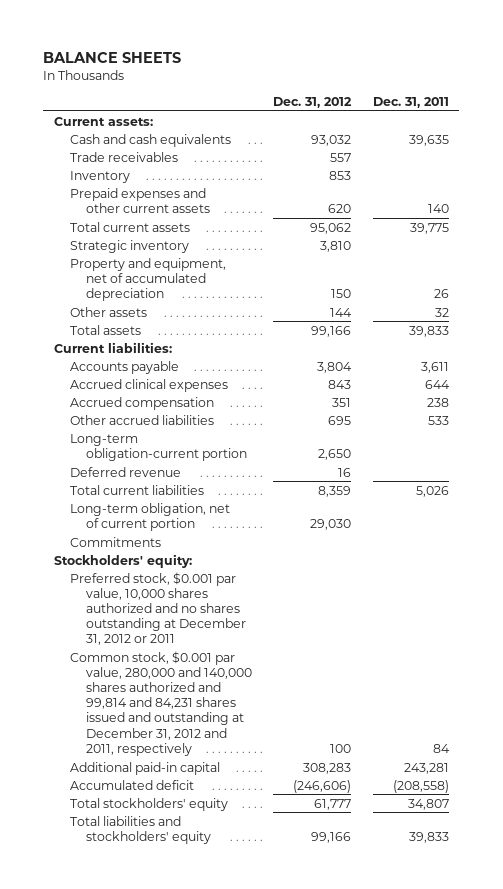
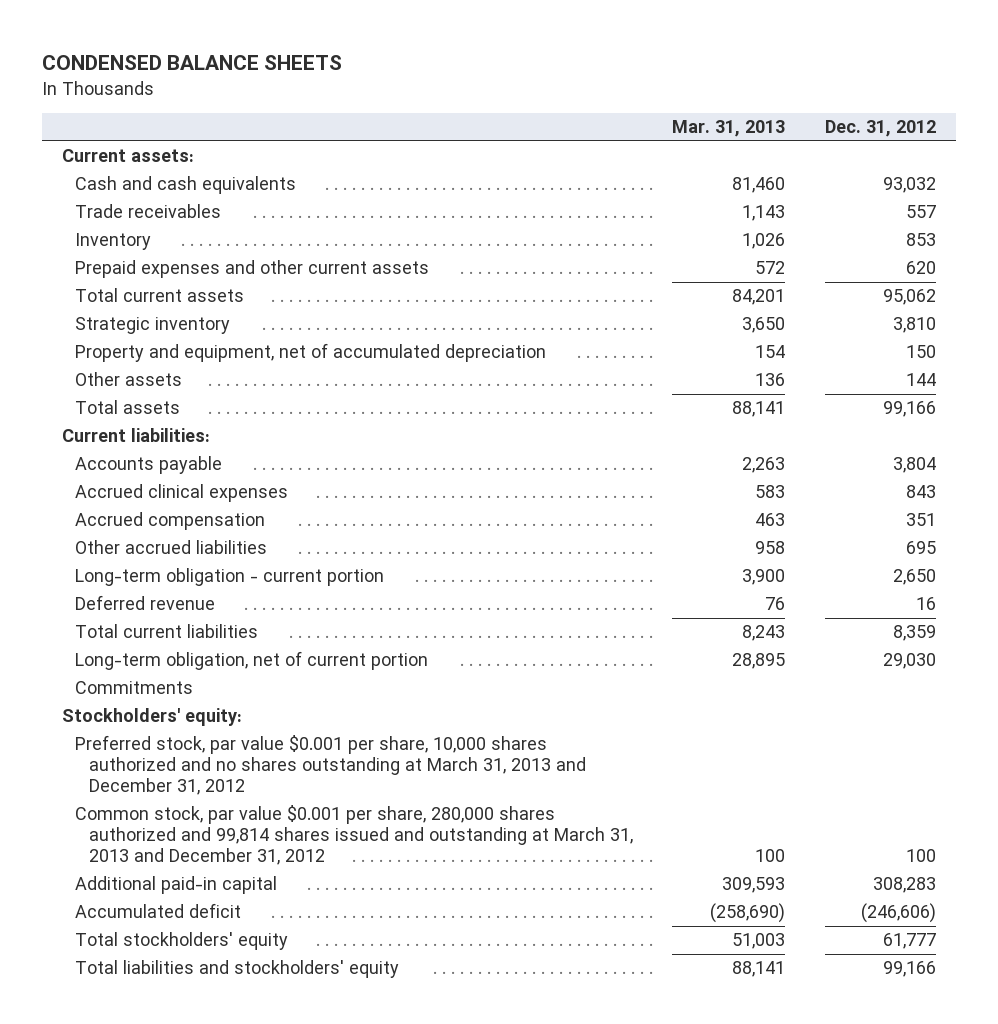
[43,51,182,63] BALANCE SHEETS -> [42,55,343,71] CONDENSED BALANCE SHEETS
[372,96,449,108] Dec. 31, 2011 -> none
none -> [672,120,786,138] Mar. 31, 2013
[70,433,248,461] Long-term obligation-current portion -> [75,568,385,587] Long-term obligation - current portion
[70,571,247,646] Preferred stock, $0.001 par value, 10,000 shares authorized and no shares outstanding at December 31, 2012 or 2011 -> [75,735,586,796] Preferred stock, par value $0.001 per share, 10,000 shares authorized and no shares outstanding at March 31, 2013 and December 31, 2012
[70,650,253,756] Common stock, $0.001 par value, 280,000 and 140,000 shares authorized and 99,814 and 84,231 shares issued and outstanding at December 31, 2012 and 2011, respectively -> [75,805,633,866] Common stock, par value $0.001 per share, 280,000 shares authorized and 99,814 shares issued and outstanding at March 31, 2013 and December 31, 2012

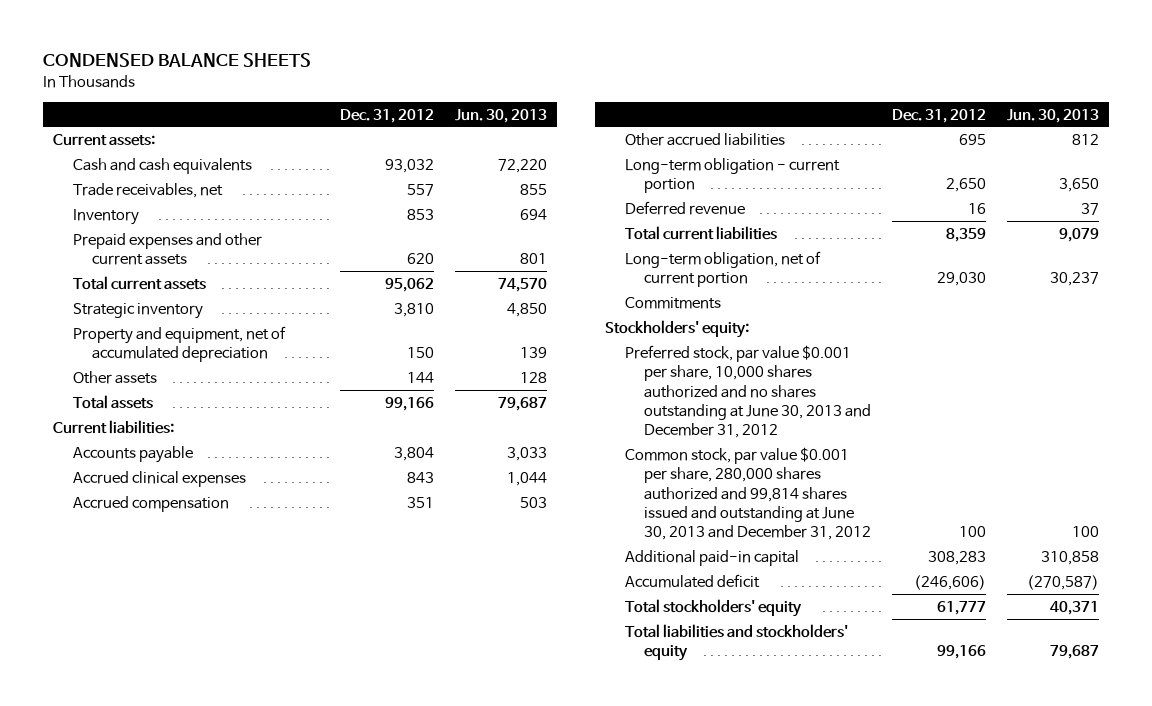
[672,120,786,138] Mar. 31, 2013 -> none
none -> [454,108,547,123] Jun. 30, 2013
[75,204,222,219] Trade receivables -> [72,182,223,198] Trade receivables, net
[75,735,586,796] Preferred stock, par value $0.001 per share, 10,000 shares authorized and no shares outstanding at March 31, 2013 and December 31, 2012 -> [624,344,872,439] Preferred stock, par value $0.001 per share, 10,000 shares authorized and no shares outstanding at June 30, 2013 and December 31, 2012
[75,805,633,866] Common stock, par value $0.001 per share, 280,000 shares authorized and 99,814 shares issued and outstanding at March 31, 2013 and December 31, 2012 -> [624,446,872,541] Common stock, par value $0.001 per share, 280,000 shares authorized and 99,814 shares issued and outstanding at June 30, 2013 and December 31, 2012

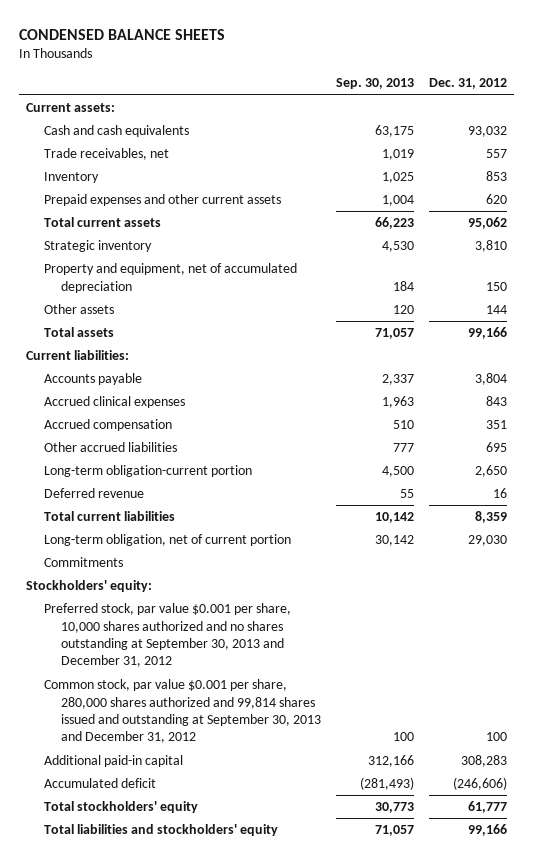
[454,108,547,123] Jun. 30, 2013 -> none
none -> [335,78,414,90] Sep. 30, 2013
[624,157,840,194] Long-term obligation - current portion -> [43,465,252,478] Long-term obligation-current portion
[624,344,872,439] Preferred stock, par value $0.001 per share, 10,000 shares authorized and no shares outstanding at June 30, 2013 and December 31, 2012 -> [43,603,291,668] Preferred stock, par value $0.001 per share, 10,000 shares authorized and no shares outstanding at September 30, 2013 and December 31, 2012
[624,446,872,541] Common stock, par value $0.001 per share, 280,000 shares authorized and 99,814 shares issued and outstanding at June 30, 2013 and December 31, 2012 -> [43,679,322,744] Common stock, par value $0.001 per share, 280,000 shares authorized and 99,814 shares issued and outstanding at September 30, 2013 and December 31, 2012

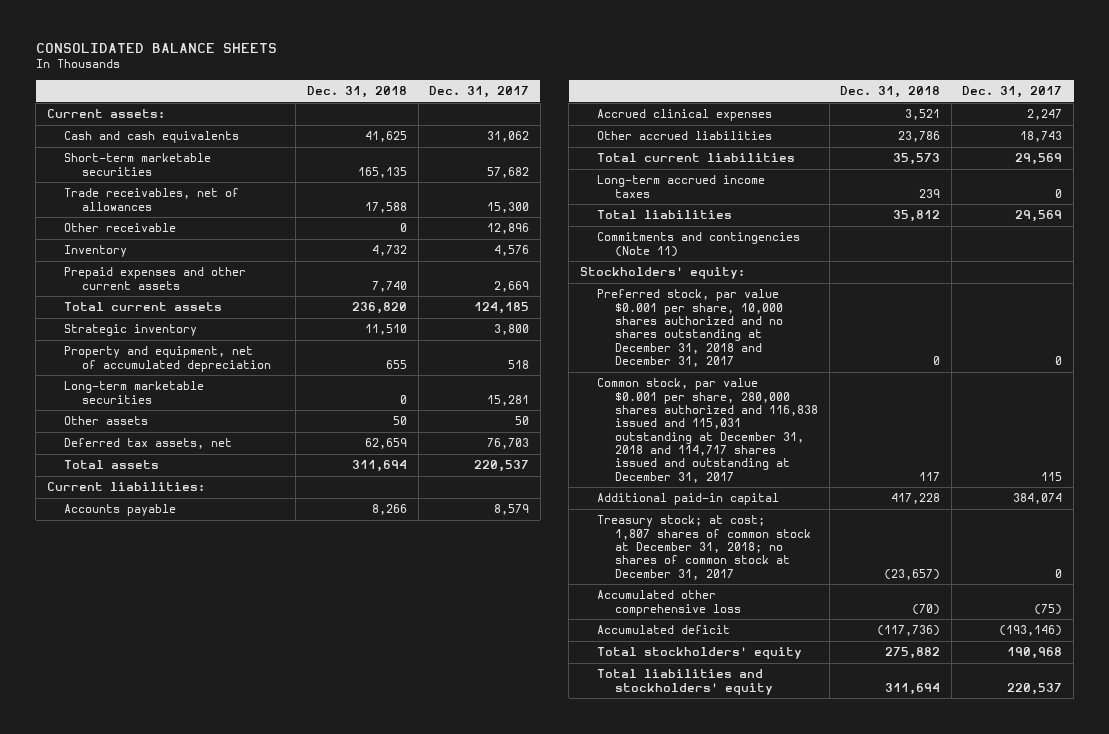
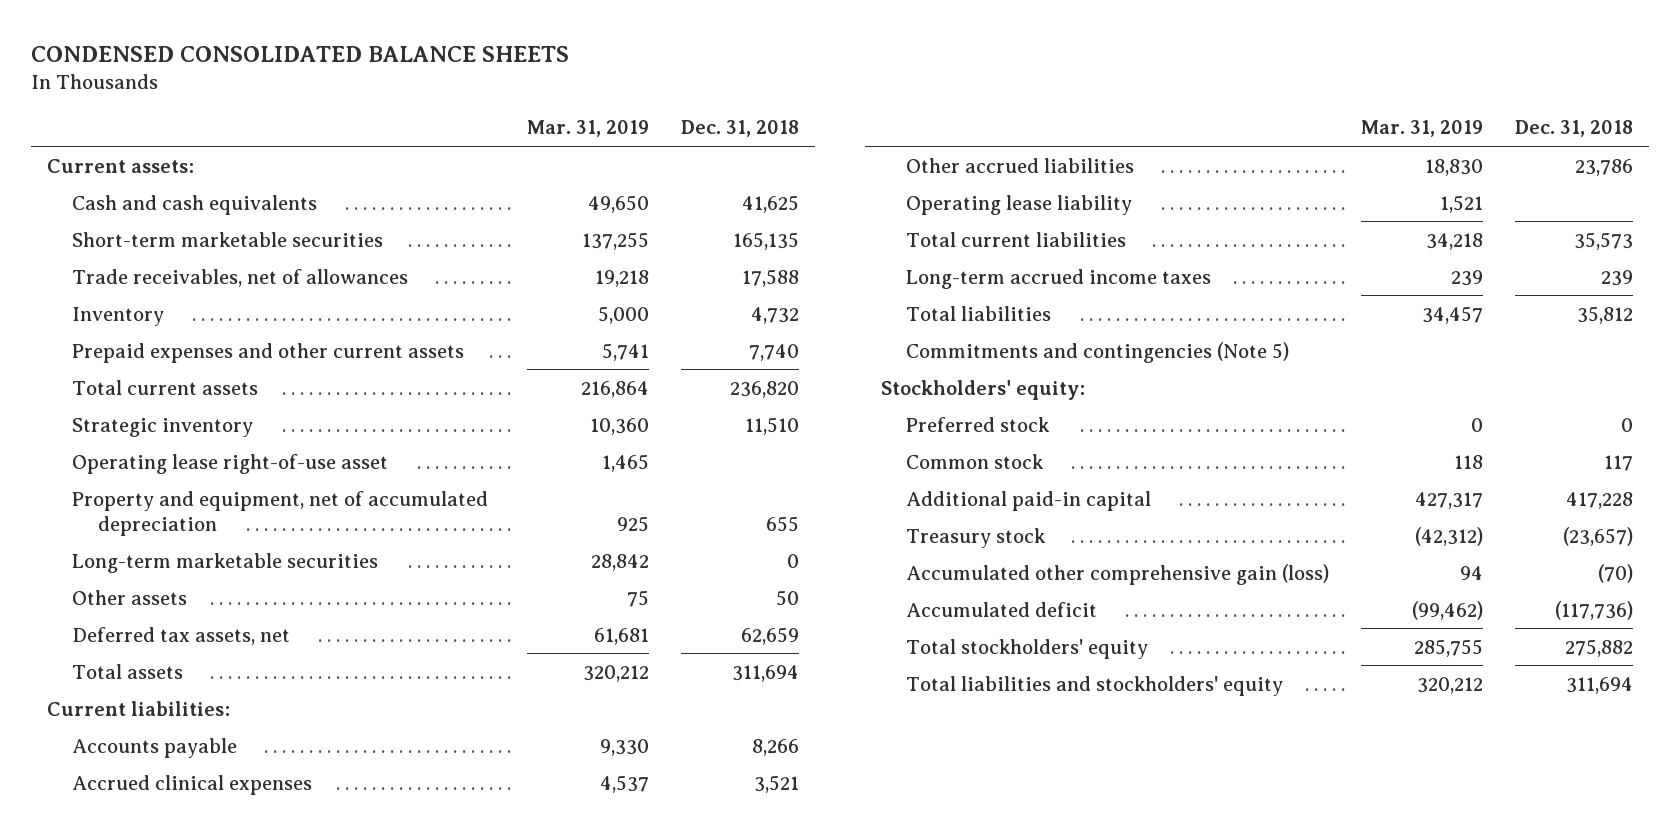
[35,43,277,54] CONSOLIDATED BALANCE SHEETS -> [31,46,570,63] CONDENSED CONSOLIDATED BALANCE SHEETS
[429,86,530,99] Dec. 31, 2017 -> none
none -> [527,120,650,138] Mar. 31, 2019
[64,223,177,233] Other receivable -> none
none -> [72,453,389,474] Operating lease right-of-use asset
none -> [906,194,1133,215] Operating lease liability
[597,232,801,257] Commitments and contingencies (Note 11) -> [906,341,1290,363] Commitments and contingencies (Note 5)
[597,289,783,367] Preferred stock, par value $0.001 per share, 10,000 shares authorized and no shares outstanding at December 31, 2018 and December 31, 2017 -> [906,416,1051,432] Preferred stock
[597,378,818,483] Common stock, par value $0.001 per share, 280,000 shares authorized and 116,838 issued and 115,031 outstanding at December 31, 2018 and 114,717 shares issued and outstanding at December 31, 2017 -> [906,453,1045,469] Common stock
[597,515,811,580] Treasury stock; at cost; 1,807 shares of common stock at December 31, 2018; no shares of common stock at December 31, 2017 -> [906,527,1047,548] Treasury stock
[597,590,741,616] Accumulated other comprehensive loss -> [906,563,1330,585] Accumulated other comprehensive gain (loss)

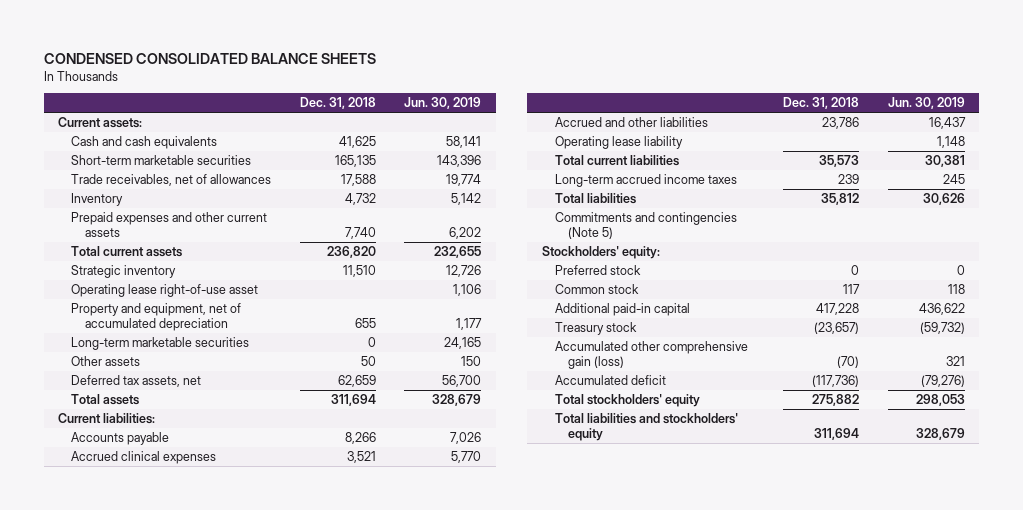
[527,120,650,138] Mar. 31, 2019 -> none
none -> [404,97,482,110] Jun. 30, 2019
[906,157,1135,173] Other accrued liabilities -> [554,116,708,127] Accrued and other liabilities

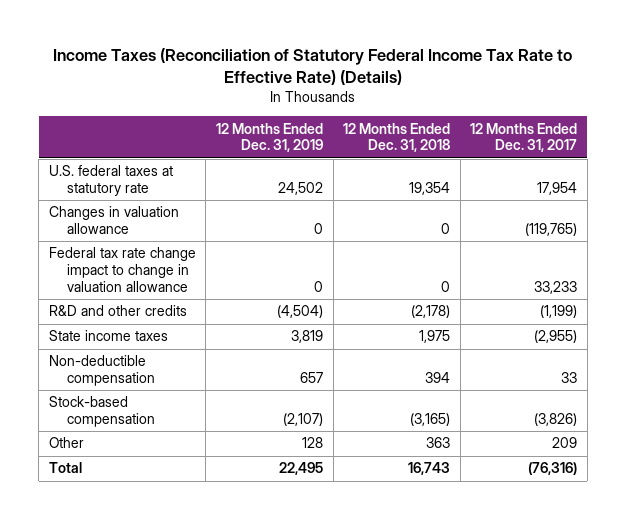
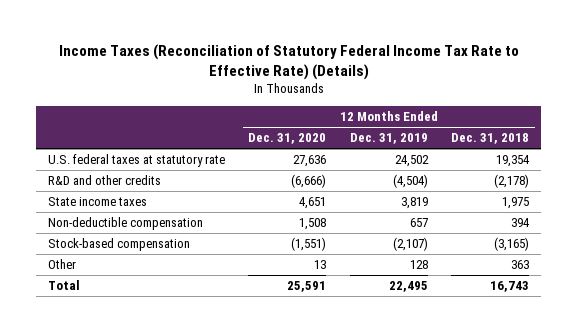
[470,122,578,153] 12 Months Ended Dec. 31, 2017 -> none
none -> [248,133,327,145] Dec. 31, 2020
[48,206,179,235] Changes in valuation allowance -> none
[48,247,196,293] Federal tax rate change impact to change in valuation allowance -> none

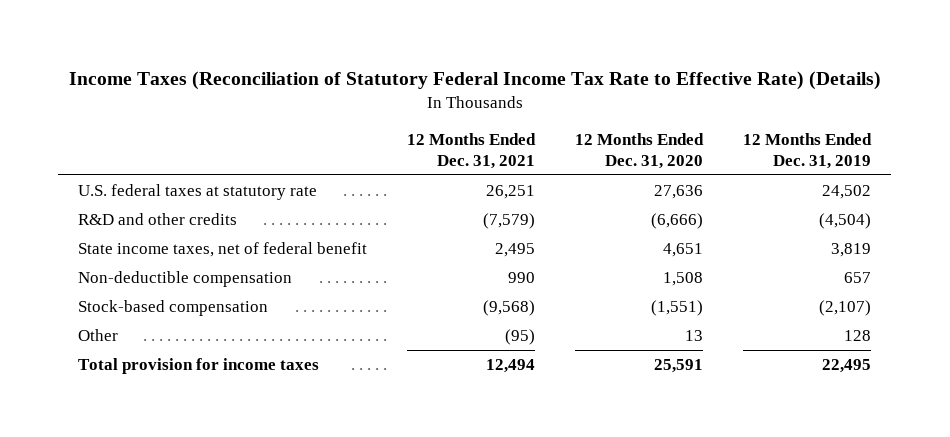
[451,133,530,145] Dec. 31, 2018 -> none
none -> [407,132,537,170] 12 Months Ended Dec. 31, 2021
[47,197,147,207] State income taxes -> [78,241,368,257] State income taxes, net of federal benefit
[47,280,80,291] Total -> [78,357,320,374] Total provision for income taxes

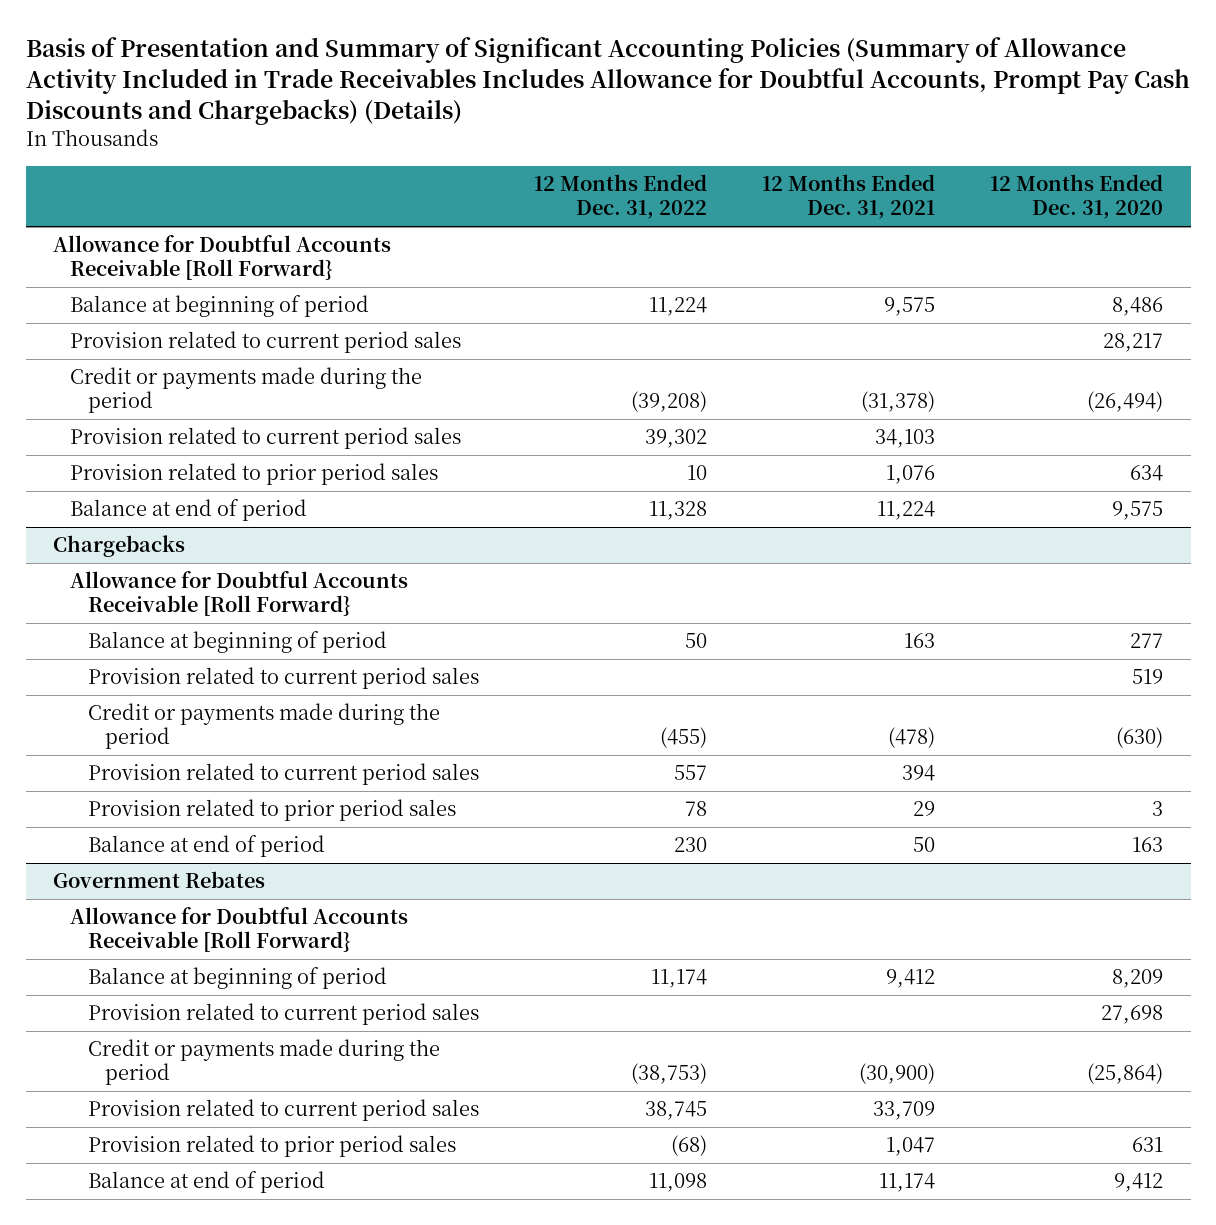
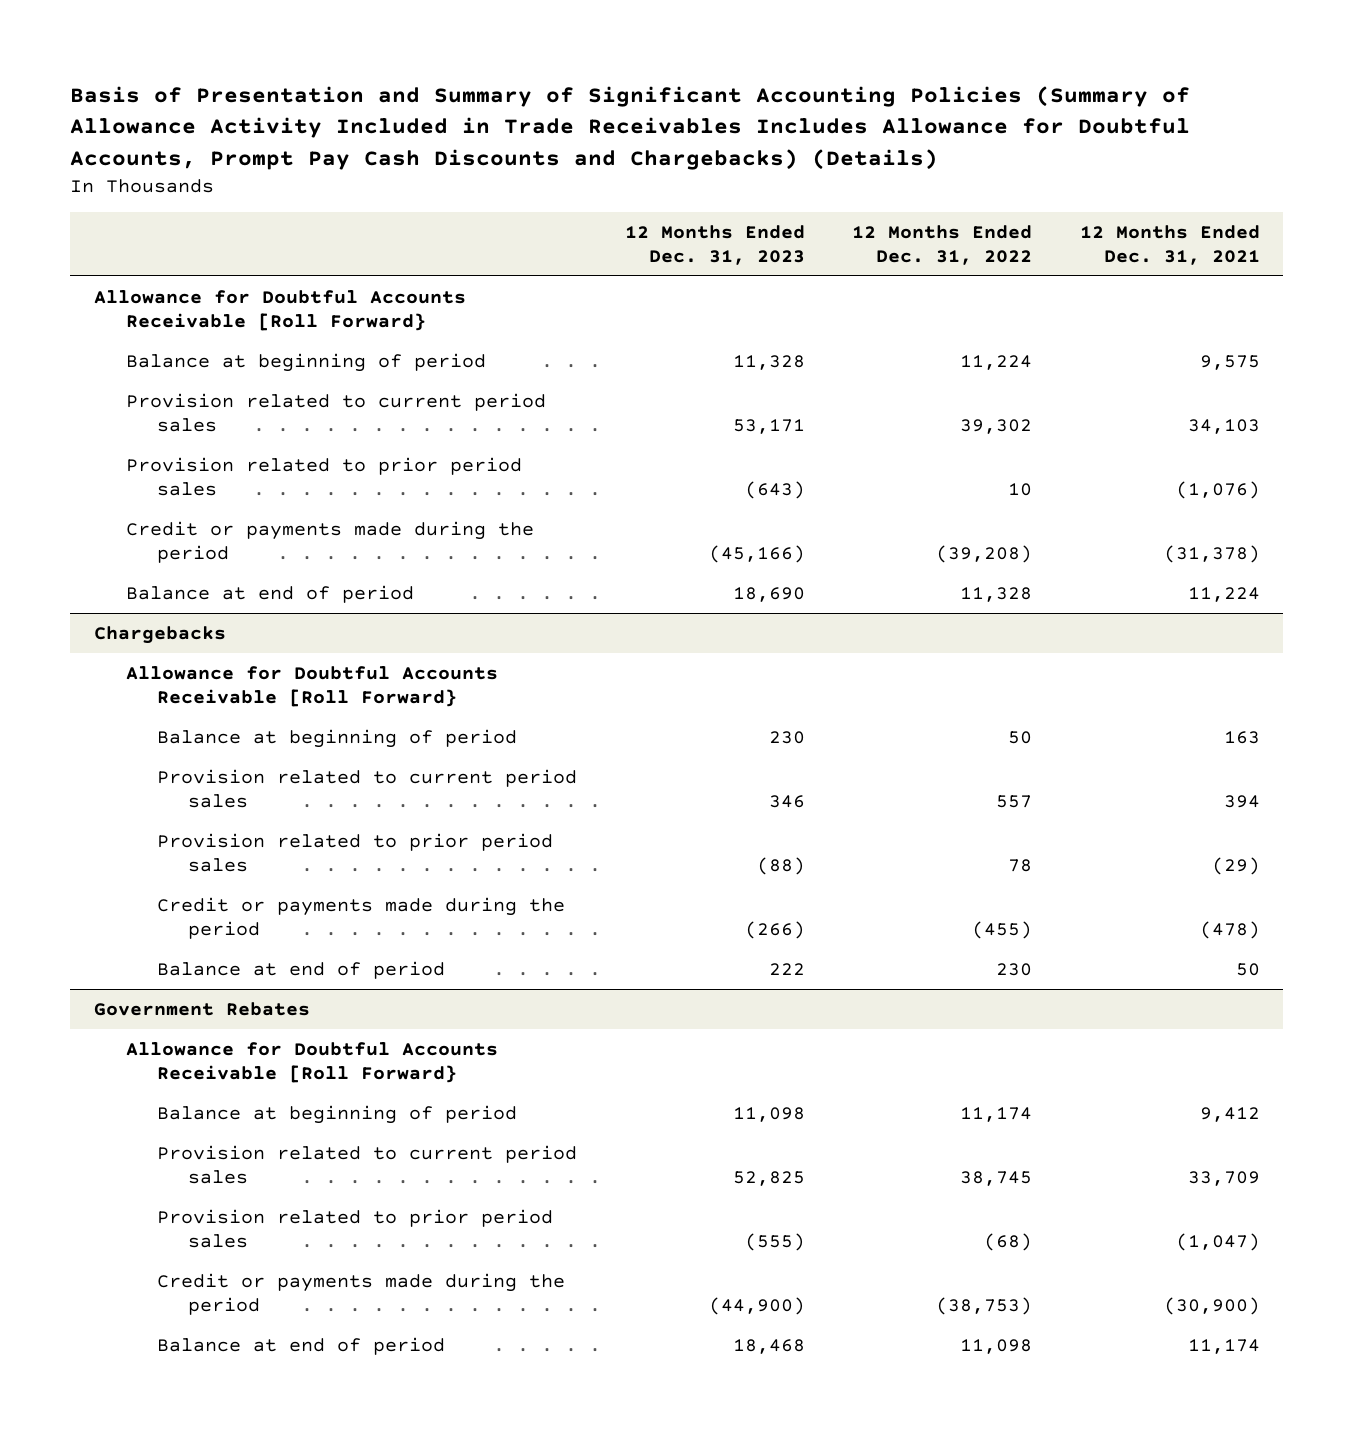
[990,174,1164,220] 12 Months Ended Dec. 31, 2020 -> none
none -> [624,224,805,266] 12 Months Ended Dec. 31, 2023
[70,331,462,354] Provision related to current period sales -> none
[885,465,935,485] 1,076 -> [1175,481,1260,500] (1,076)
[70,367,423,414] Credit or payments made during the period -> [125,520,534,564] Credit or payments made during the period
[87,667,479,690] Provision related to current period sales -> none
[912,801,935,817] 29 -> [1211,857,1260,876] (29)
[87,703,440,750] Credit or payments made during the period -> [156,896,565,940] Credit or payments made during the period
[87,1003,479,1026] Provision related to current period sales -> none
[885,1137,935,1157] 1,047 -> [1175,1233,1260,1252] (1,047)
[87,1039,440,1086] Credit or payments made during the period -> [156,1272,565,1316] Credit or payments made during the period

